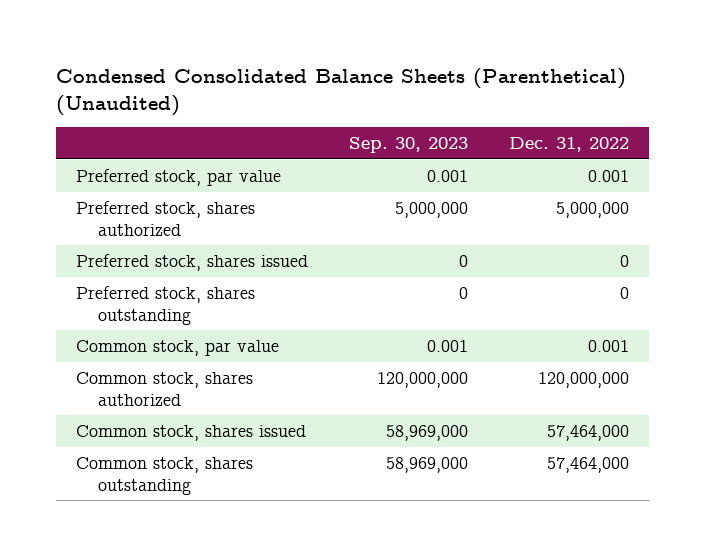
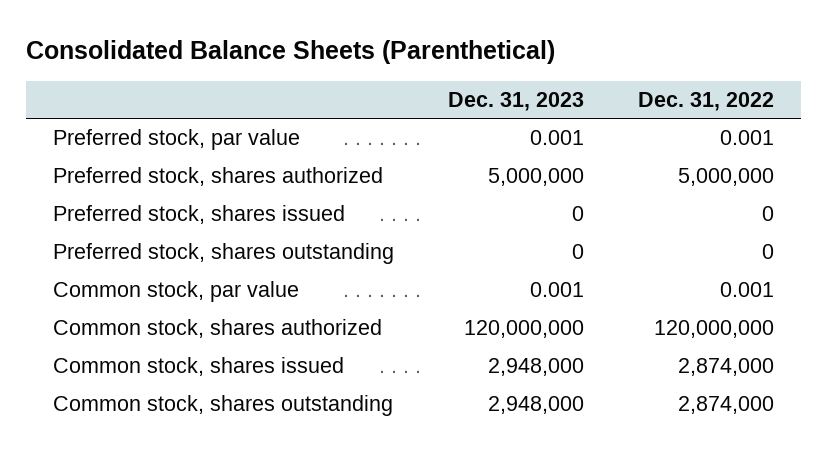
[55,67,626,116] Condensed Consolidated Balance Sheets (Parenthetical) (Unaudited) -> [25,40,555,65] Consolidated Balance Sheets (Parenthetical)
[348,137,468,154] Sep. 30, 2023 -> none
none -> [447,91,584,111] Dec. 31, 2023
[546,424,629,441] 57,464,000 -> [677,358,774,377] 2,874,000
[546,456,629,473] 57,464,000 -> [677,396,774,415] 2,874,000

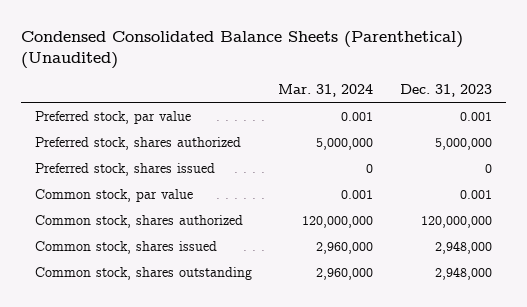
[25,40,555,65] Consolidated Balance Sheets (Parenthetical) -> [21,31,464,70] Condensed Consolidated Balance Sheets (Parenthetical) (Unaudited)
[637,91,774,111] Dec. 31, 2022 -> none
none -> [278,84,374,98] Mar. 31, 2024
[52,243,394,265] Preferred stock, shares outstanding -> none

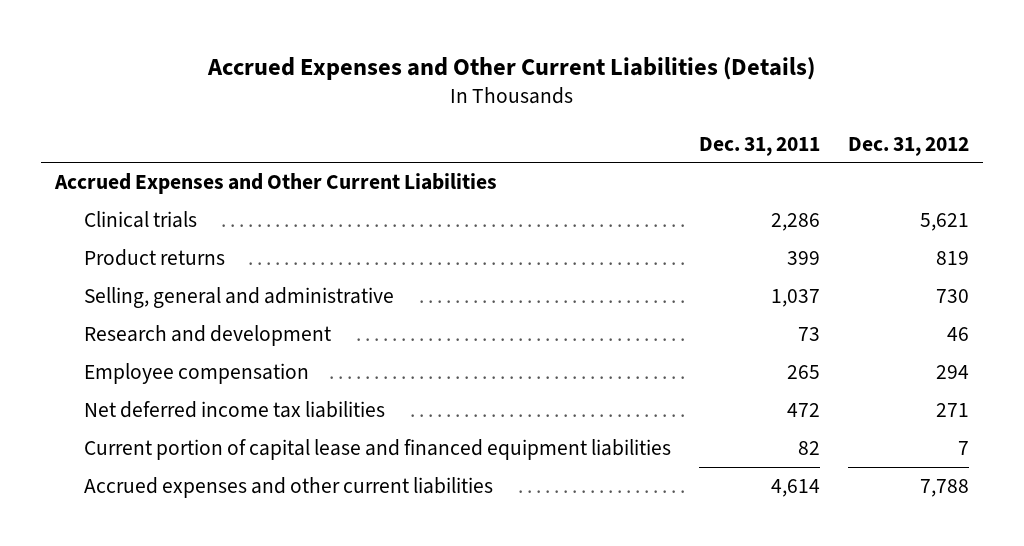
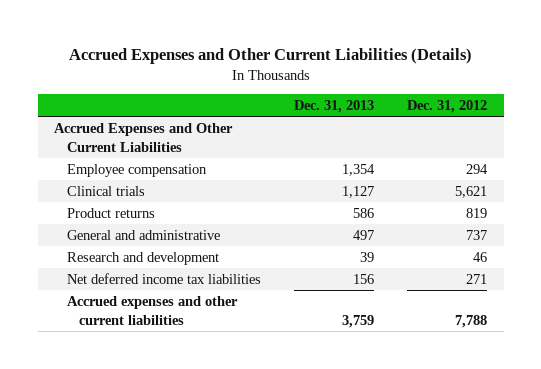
[699,136,821,156] Dec. 31, 2011 -> none
none -> [293,99,374,113] Dec. 31, 2013
[84,362,310,384] Employee compensation -> [66,163,207,177] Employee compensation
[84,286,395,308] Selling, general and administrative -> [66,229,220,240] General and administrative
[935,288,969,303] 730 -> [466,229,488,240] 737
[84,438,672,460] Current portion of capital lease and financed equipment liabilities -> none

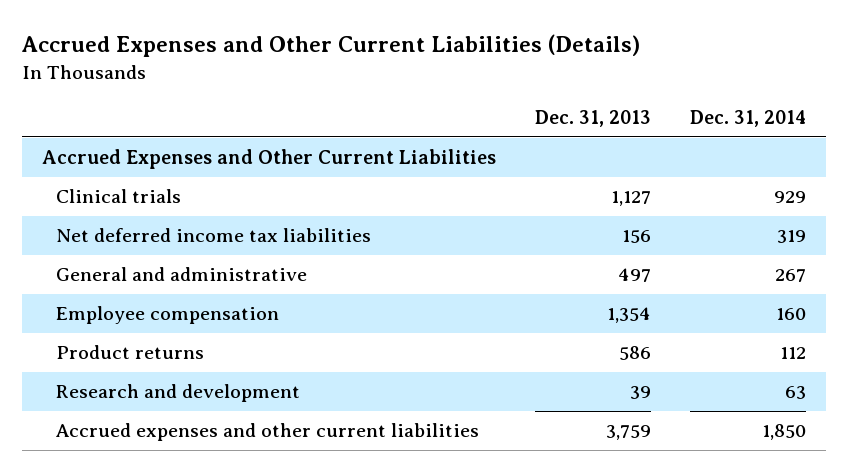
[407,99,488,113] Dec. 31, 2012 -> none
none -> [690,110,807,128] Dec. 31, 2014
[66,272,261,284] Net deferred income tax liabilities -> [56,228,372,243] Net deferred income tax liabilities
[66,163,207,177] Employee compensation -> [56,306,280,325] Employee compensation
[66,207,155,218] Product returns -> [56,345,205,360] Product returns

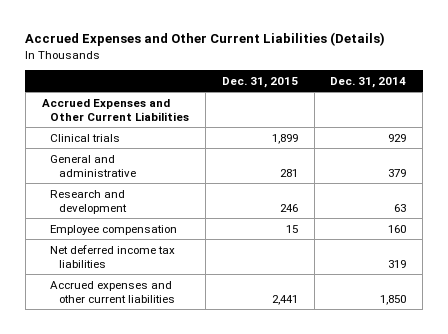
[534,110,651,128] Dec. 31, 2013 -> none
none -> [221,76,298,88] Dec. 31, 2015
[56,345,205,360] Product returns -> none
[775,269,807,283] 267 -> [388,168,407,177] 379
[56,306,280,325] Employee compensation -> [50,224,178,235] Employee compensation
[56,228,372,243] Net deferred income tax liabilities -> [50,244,176,268] Net deferred income tax liabilities

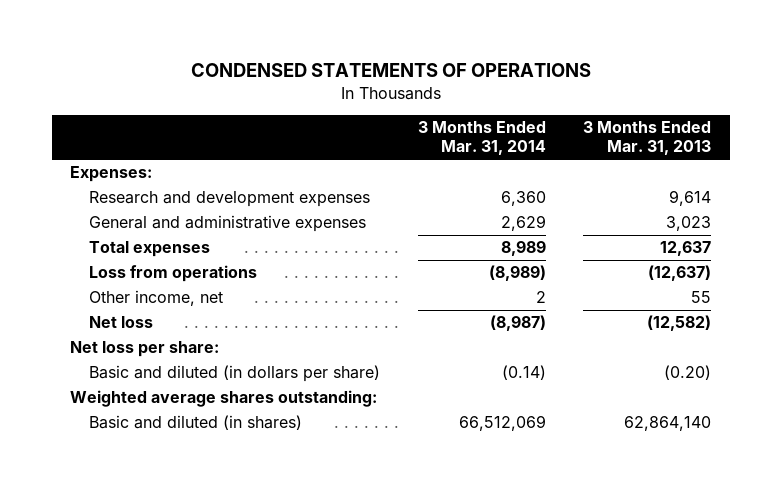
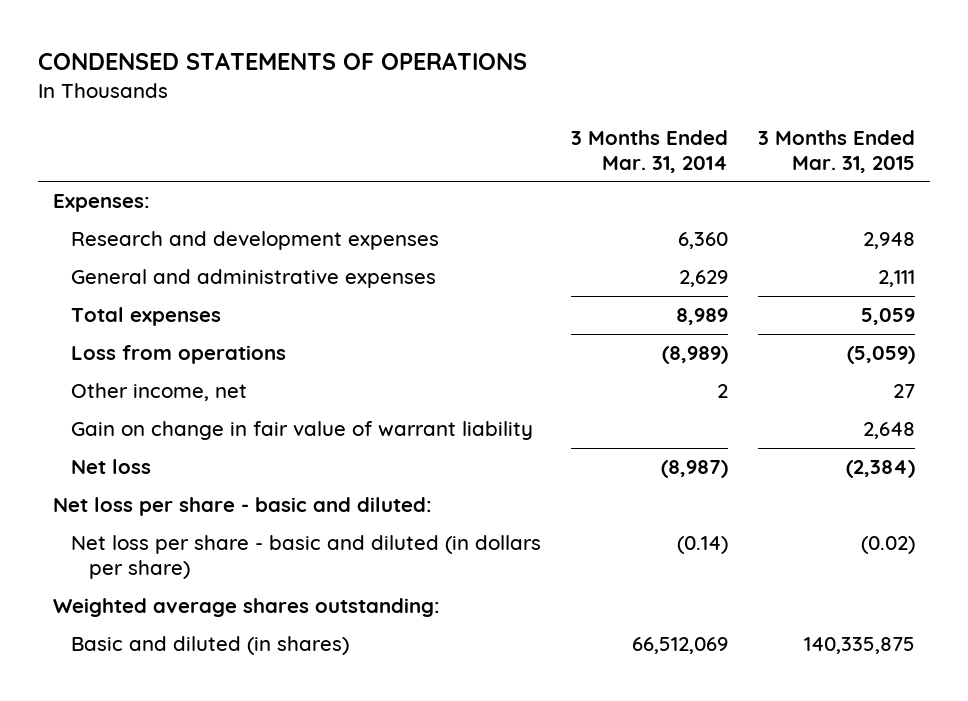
[582,121,711,156] 3 Months Ended Mar. 31, 2013 -> none
none -> [758,129,916,173] 3 Months Ended Mar. 31, 2015
none -> [71,421,534,441] Gain on change in fair value of warrant liability
[70,341,220,358] Net loss per share: -> [53,497,433,517] Net loss per share - basic and diluted:
[89,365,381,383] Basic and diluted (in dollars per share) -> [71,535,542,580] Net loss per share - basic and diluted (in dollars per share)

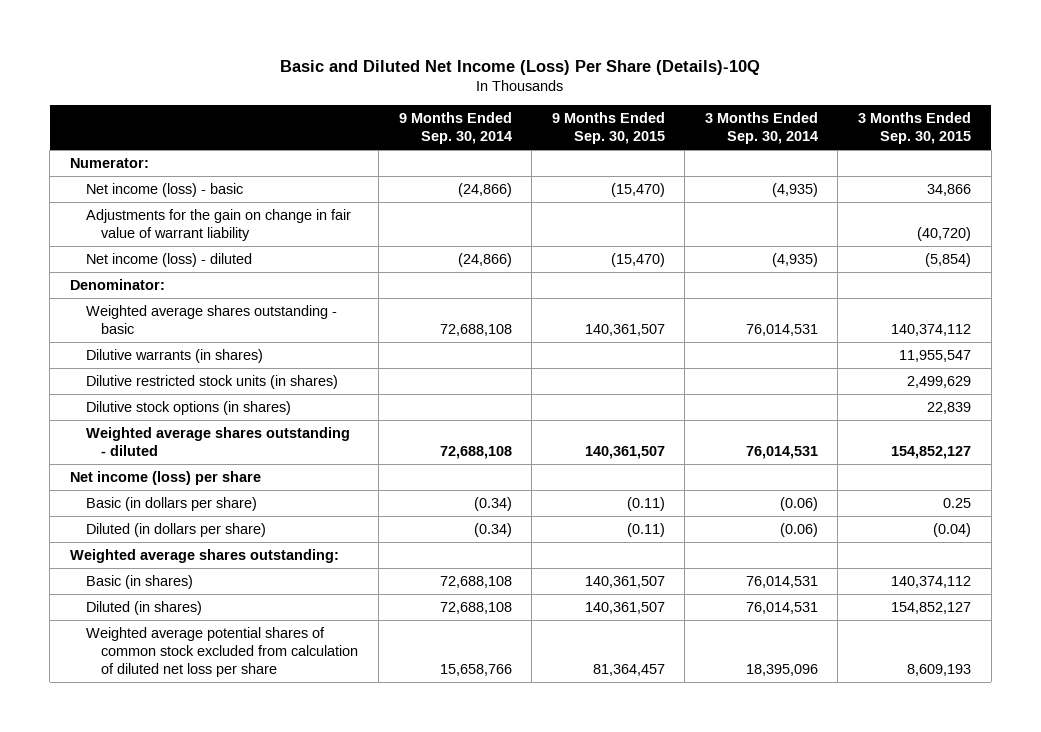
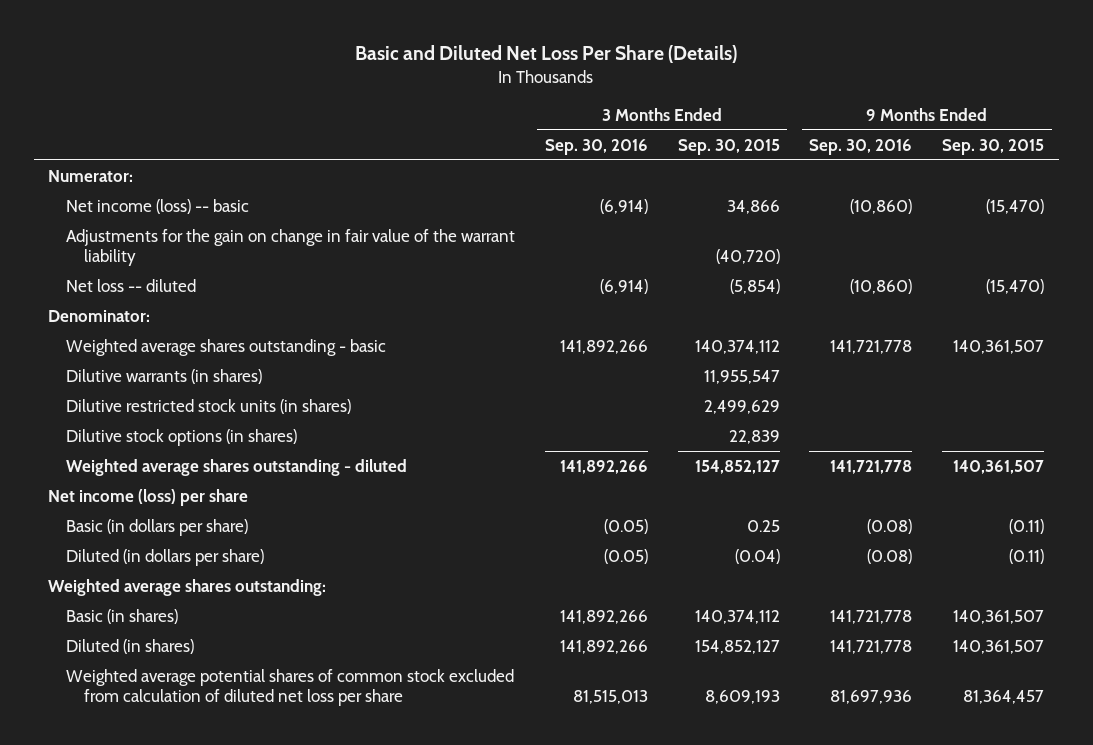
[280,59,761,75] Basic and Diluted Net Income (Loss) Per Share (Details)-10Q -> [355,44,738,63] Basic and Diluted Net Loss Per Share (Details)
[398,112,512,145] 9 Months Ended Sep. 30, 2014 -> none
[704,112,818,145] 3 Months Ended Sep. 30, 2014 -> none
none -> [544,138,648,155] Sep. 30, 2016
none -> [809,138,913,155] Sep. 30, 2016
[85,182,243,197] Net income (loss) - basic -> [66,198,250,214] Net income (loss) -- basic
[85,208,351,241] Adjustments for the gain on change in fair value of warrant liability -> [66,228,516,266] Adjustments for the gain on change in fair value of the warrant liability
[85,252,252,267] Net income (loss) - diluted -> [66,278,197,292] Net loss -- diluted

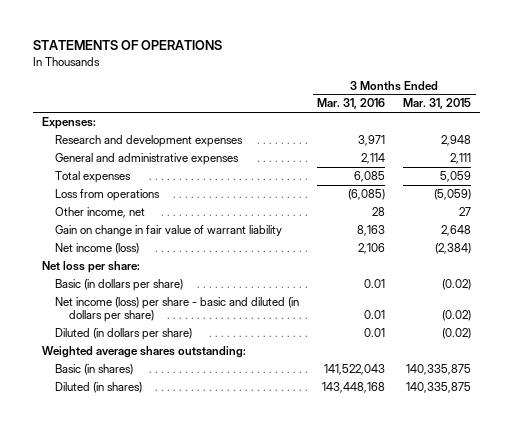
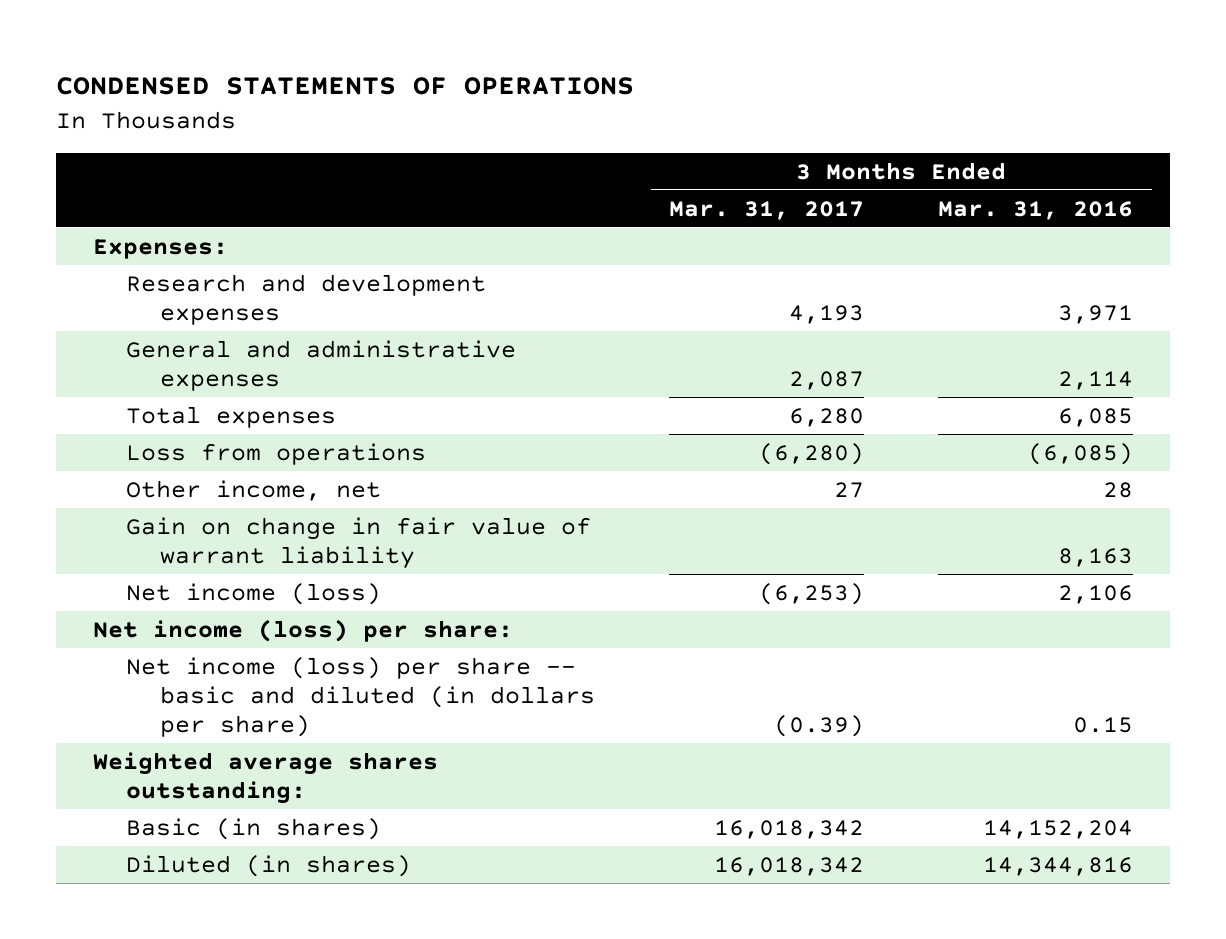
[32,40,222,51] STATEMENTS OF OPERATIONS -> [55,77,634,96] CONDENSED STATEMENTS OF OPERATIONS
[403,98,472,110] Mar. 31, 2015 -> none
none -> [669,200,865,220] Mar. 31, 2017
[55,278,184,291] Basic (in dollars per share) -> none
[55,327,193,340] Diluted (in dollars per share) -> none
[41,260,140,273] Net loss per share: -> [92,618,513,642] Net income (loss) per share:
[55,296,300,323] Net income (loss) per share - basic and diluted (in dollars per share) -> [126,656,596,738] Net income (loss) per share -- basic and diluted (in dollars per share)
[364,310,386,320] 0.01 -> [1073,717,1134,734] 0.15
[324,363,386,375] 141,522,043 -> [983,819,1134,839] 14,152,204
[322,381,386,393] 143,448,168 -> [983,856,1134,876] 14,344,816

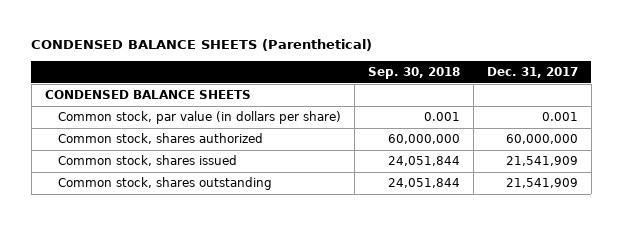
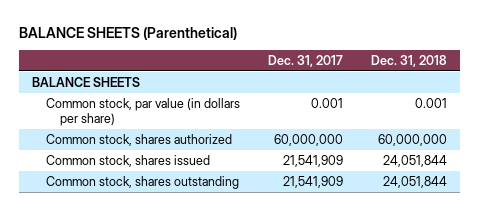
[31,39,373,52] CONDENSED BALANCE SHEETS (Parenthetical) -> [18,26,237,40] BALANCE SHEETS (Parenthetical)
[368,67,461,80] Sep. 30, 2018 -> none
none -> [370,55,447,68] Dec. 31, 2018
[44,90,251,100] CONDENSED BALANCE SHEETS -> [32,76,141,87] BALANCE SHEETS

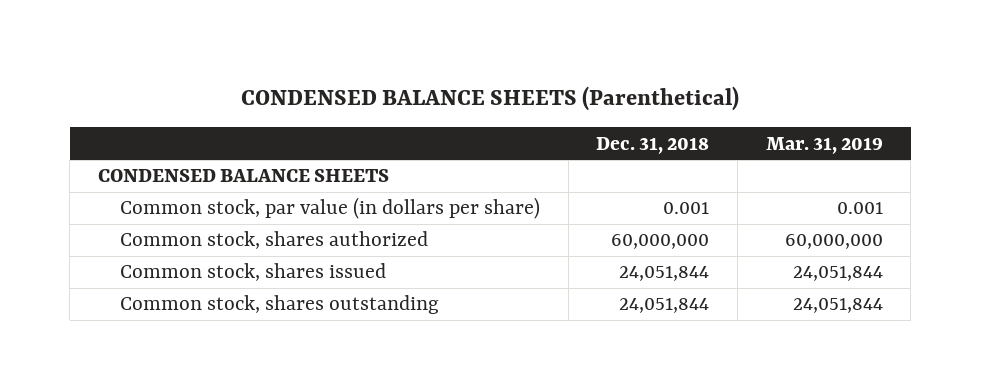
[18,26,237,40] BALANCE SHEETS (Parenthetical) -> [241,85,740,111] CONDENSED BALANCE SHEETS (Parenthetical)
[268,55,344,68] Dec. 31, 2017 -> none
none -> [765,136,883,154] Mar. 31, 2019
[32,76,141,87] BALANCE SHEETS -> [98,169,390,183] CONDENSED BALANCE SHEETS

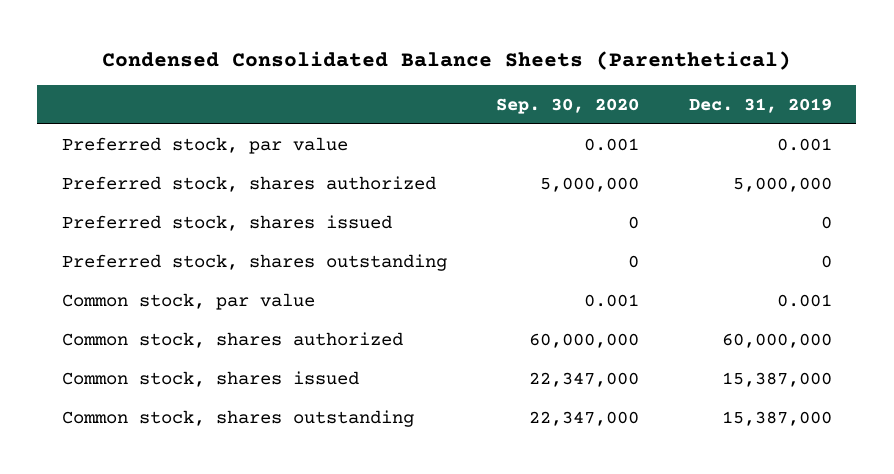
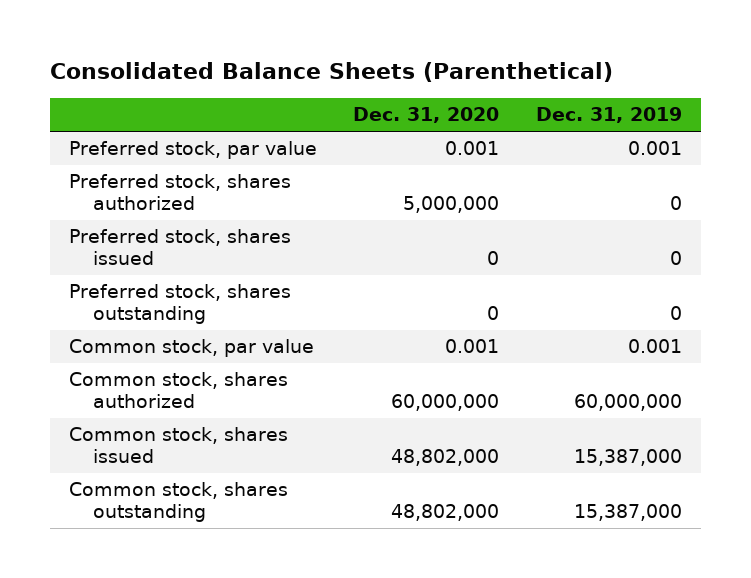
[101,51,791,71] Condensed Consolidated Balance Sheets (Parenthetical) -> [50,62,614,83] Consolidated Balance Sheets (Parenthetical)
[496,97,640,114] Sep. 30, 2020 -> none
none -> [353,107,500,124] Dec. 31, 2020
[732,176,832,192] 5,000,000 -> [670,196,683,211] 0

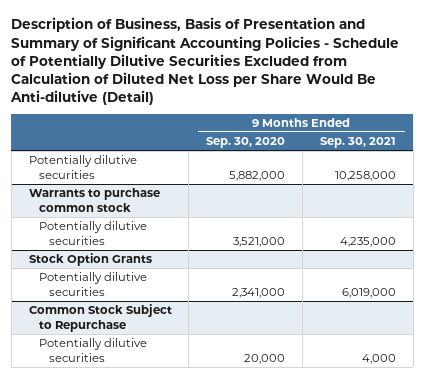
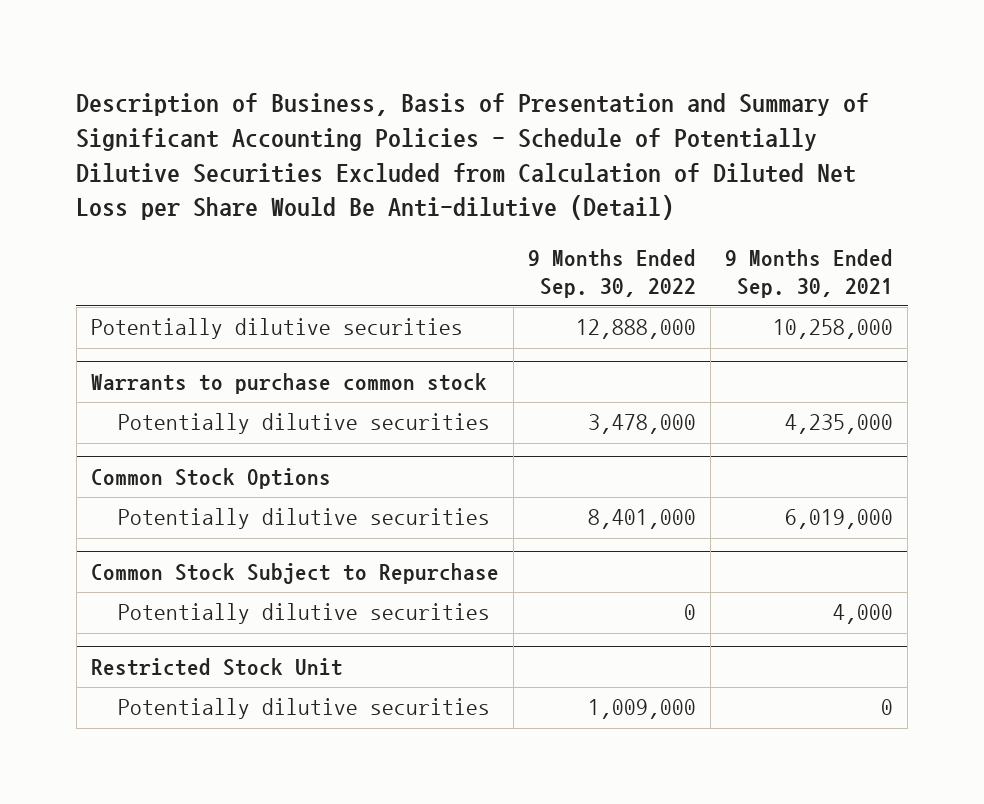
[206,137,286,149] Sep. 30, 2020 -> none
none -> [527,249,696,298] 9 Months Ended Sep. 30, 2022
[28,253,152,267] Stock Option Grants -> [90,468,331,490] Common Stock Options
none -> [90,658,343,677] Restricted Stock Unit
none -> [118,698,491,720] Potentially dilutive securities

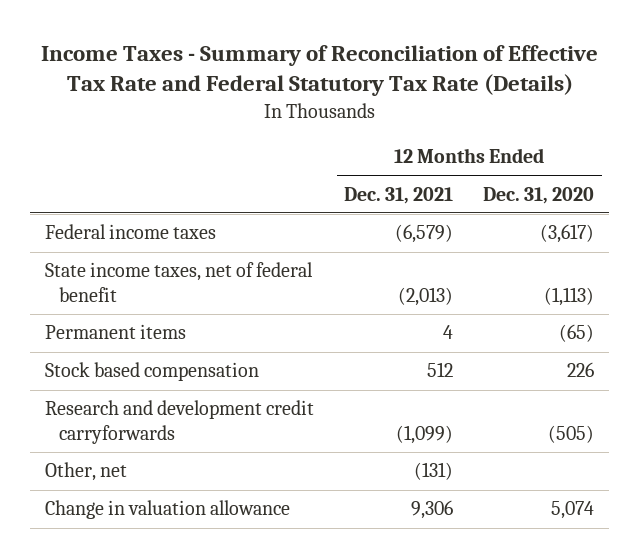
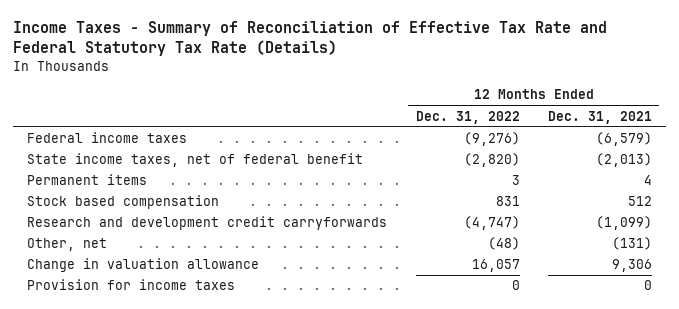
[483,186,595,204] Dec. 31, 2020 -> none
none -> [415,110,520,124] Dec. 31, 2022
none -> [27,279,236,291] Provision for income taxes

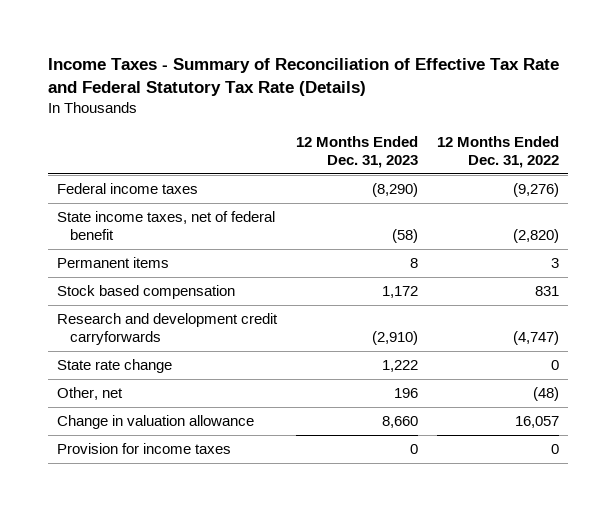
[547,110,652,124] Dec. 31, 2021 -> none
none -> [295,135,418,168] 12 Months Ended Dec. 31, 2023
none -> [57,358,173,373] State rate change

